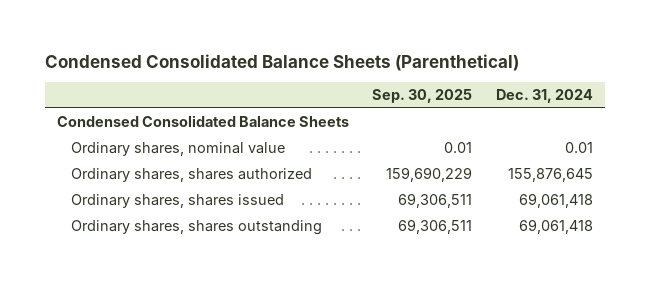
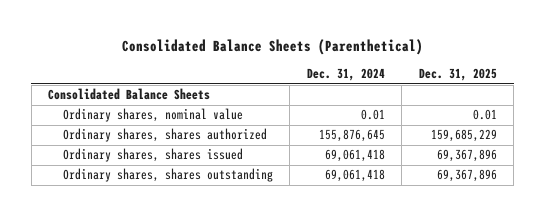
[44,53,519,71] Condensed Consolidated Balance Sheets (Parenthetical) -> [121,39,423,56] Consolidated Balance Sheets (Parenthetical)
[372,89,473,104] Sep. 30, 2025 -> none
none -> [418,68,497,82] Dec. 31, 2025
[56,115,349,128] Condensed Consolidated Balance Sheets -> [48,88,211,101] Consolidated Balance Sheets

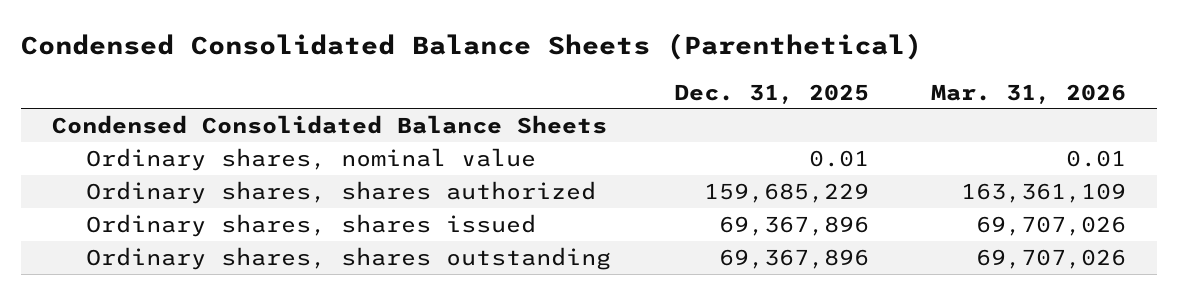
[121,39,423,56] Consolidated Balance Sheets (Parenthetical) -> [20,33,922,61] Condensed Consolidated Balance Sheets (Parenthetical)
[306,68,385,82] Dec. 31, 2024 -> none
none -> [931,83,1127,104] Mar. 31, 2026
[48,88,211,101] Consolidated Balance Sheets -> [52,114,608,134] Condensed Consolidated Balance Sheets

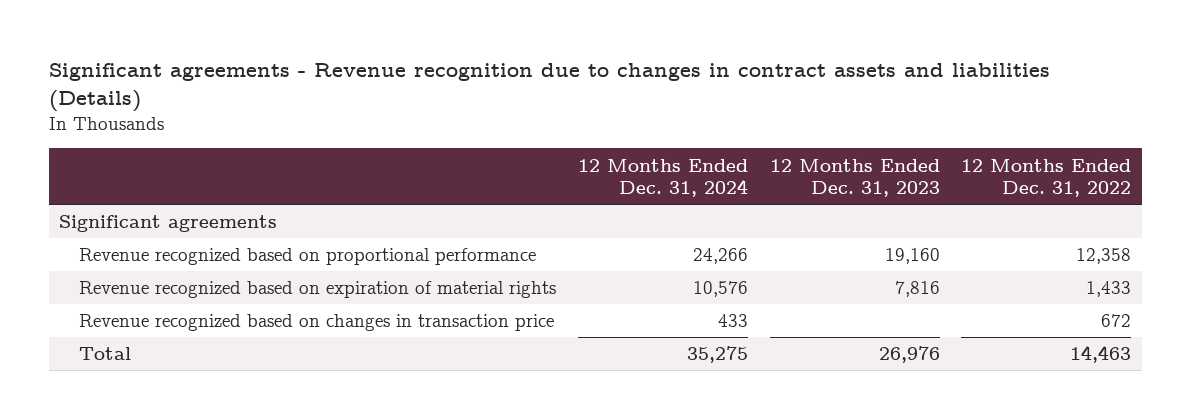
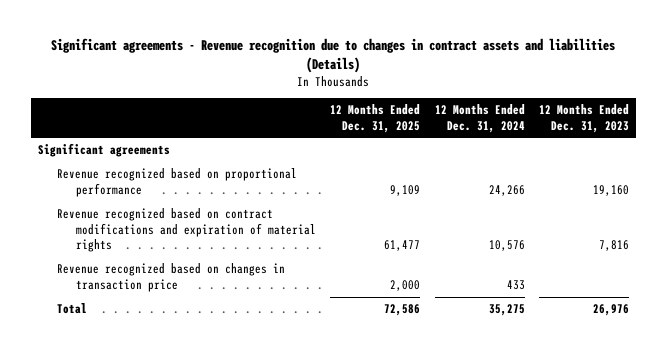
[961,158,1132,198] 12 Months Ended Dec. 31, 2022 -> none
none -> [330,104,421,133] 12 Months Ended Dec. 31, 2025
[79,281,557,299] Revenue recognized based on expiration of material rights -> [56,208,316,253] Revenue recognized based on contract modifications and expiration of material rights

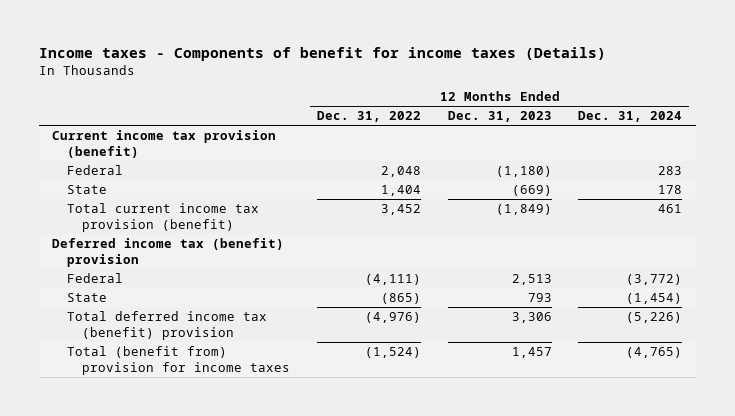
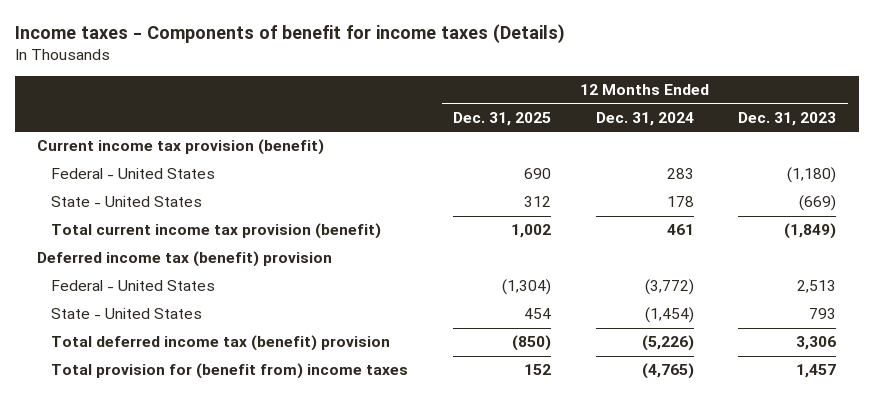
[316,111,421,123] Dec. 31, 2022 -> none
none -> [453,112,552,127] Dec. 31, 2025
[67,164,124,175] Federal -> [51,168,216,180] Federal - United States
[67,184,108,194] State -> [51,196,203,208] State - United States
[67,272,124,283] Federal -> [51,280,216,292] Federal - United States
[67,292,108,302] State -> [51,308,203,320] State - United States
[67,345,291,375] Total (benefit from) provision for income taxes -> [51,363,409,380] Total provision for (benefit from) income taxes

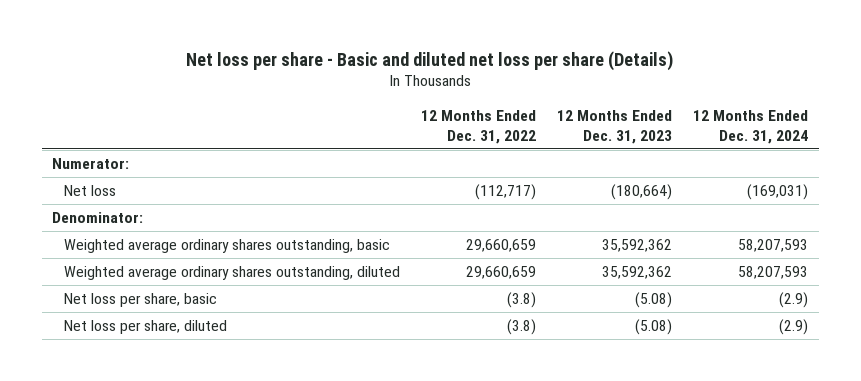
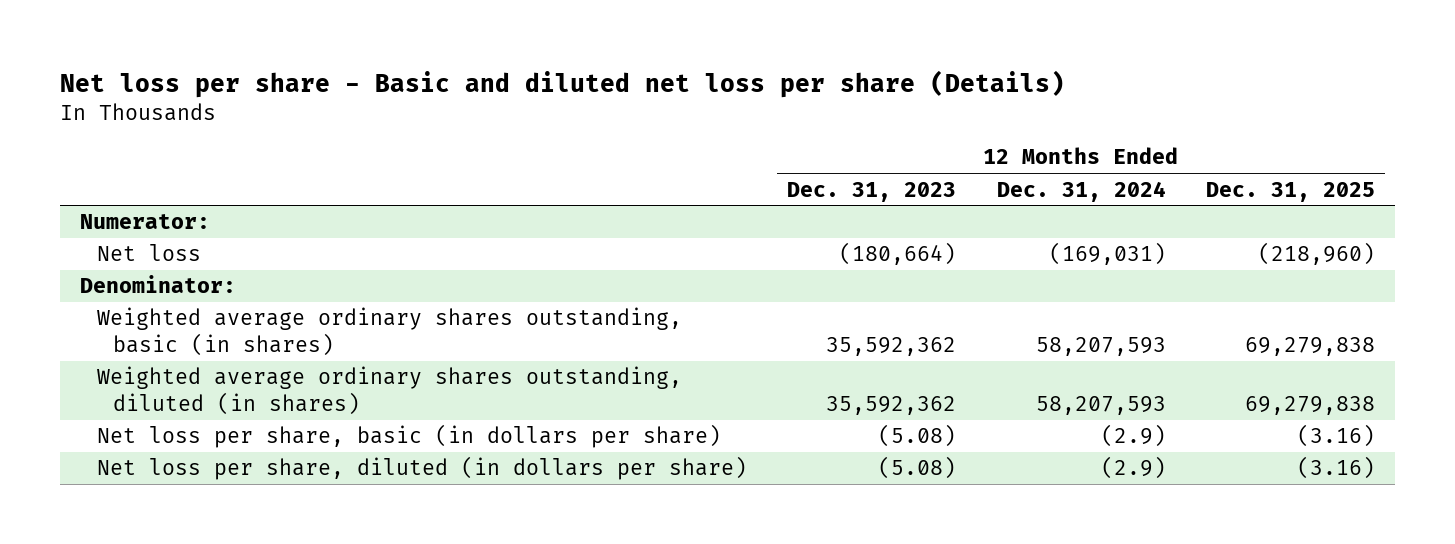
[421,109,537,144] 12 Months Ended Dec. 31, 2022 -> none
none -> [1206,181,1376,202] Dec. 31, 2025
[64,238,391,253] Weighted average ordinary shares outstanding, basic -> [96,307,682,356] Weighted average ordinary shares outstanding, basic (in shares)
[64,265,401,280] Weighted average ordinary shares outstanding, diluted -> [96,366,682,415] Weighted average ordinary shares outstanding, diluted (in shares)
[64,292,218,307] Net loss per share, basic -> [96,424,721,449] Net loss per share, basic (in dollars per share)
[64,319,228,334] Net loss per share, diluted -> [96,456,747,481] Net loss per share, diluted (in dollars per share)

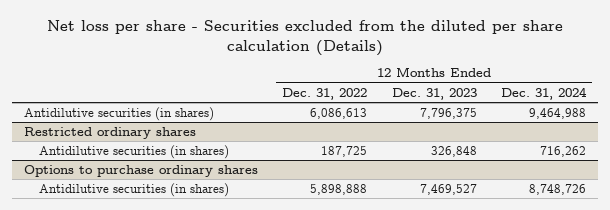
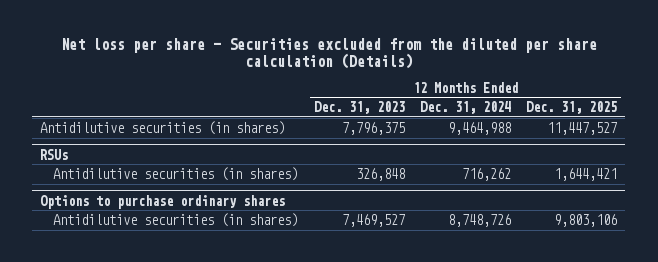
[282,87,368,100] Dec. 31, 2022 -> none
none -> [526,101,618,115] Dec. 31, 2025
[23,127,196,140] Restricted ordinary shares -> [40,148,69,160] RSUs

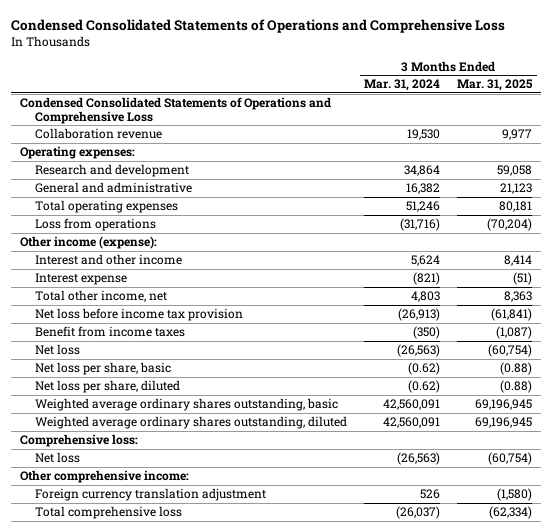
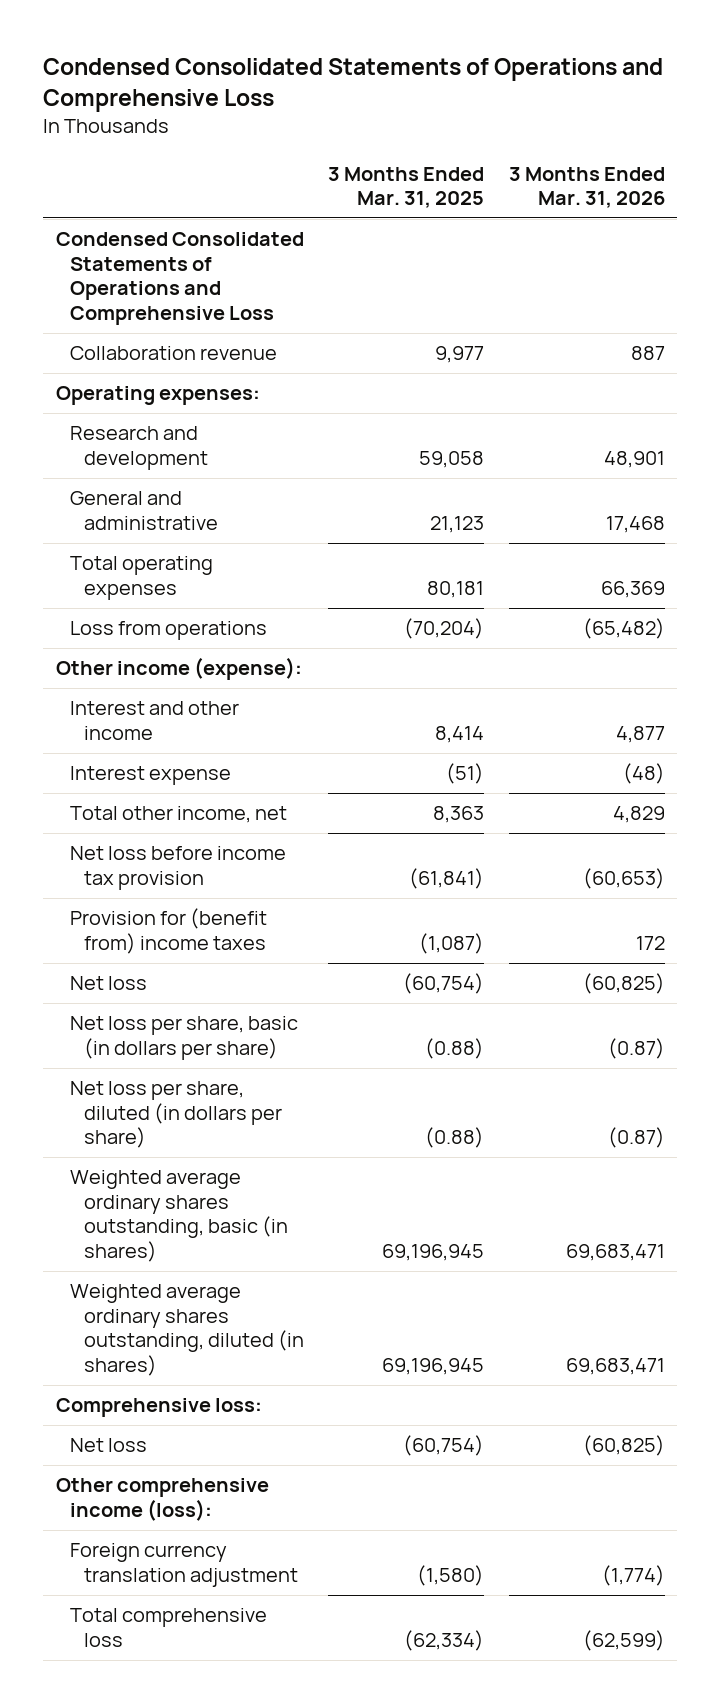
[364,79,441,92] Mar. 31, 2024 -> none
none -> [508,166,665,209] 3 Months Ended Mar. 31, 2026
[34,326,185,338] Benefit from income taxes -> [69,908,267,954] Provision for (benefit from) income taxes
[34,362,171,376] Net loss per share, basic -> [69,1016,298,1060] Net loss per share, basic (in dollars per share)
[34,380,180,394] Net loss per share, diluted -> [69,1081,282,1149] Net loss per share, diluted (in dollars per share)
[34,398,338,412] Weighted average ordinary shares outstanding, basic -> [69,1170,288,1262] Weighted average ordinary shares outstanding, basic (in shares)
[34,416,347,430] Weighted average ordinary shares outstanding, diluted -> [69,1284,304,1376] Weighted average ordinary shares outstanding, diluted (in shares)
[19,470,189,484] Other comprehensive income: -> [55,1478,269,1521] Other comprehensive income (loss):

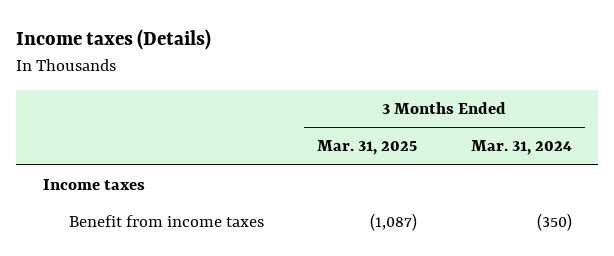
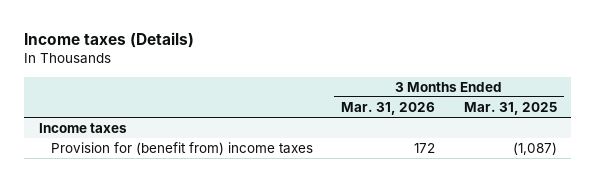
[470,140,572,156] Mar. 31, 2024 -> none
none -> [341,101,436,115] Mar. 31, 2026
[69,215,265,228] Benefit from income taxes -> [50,142,313,156] Provision for (benefit from) income taxes

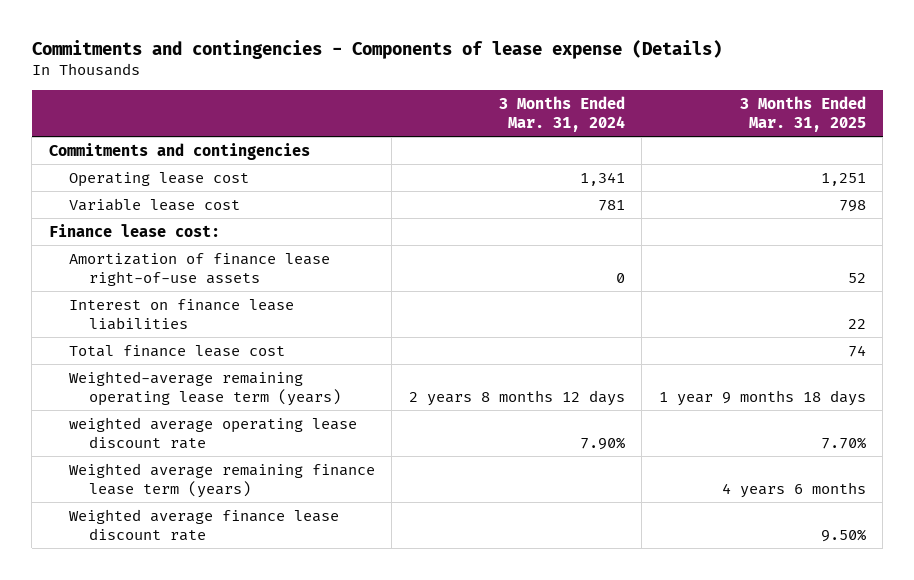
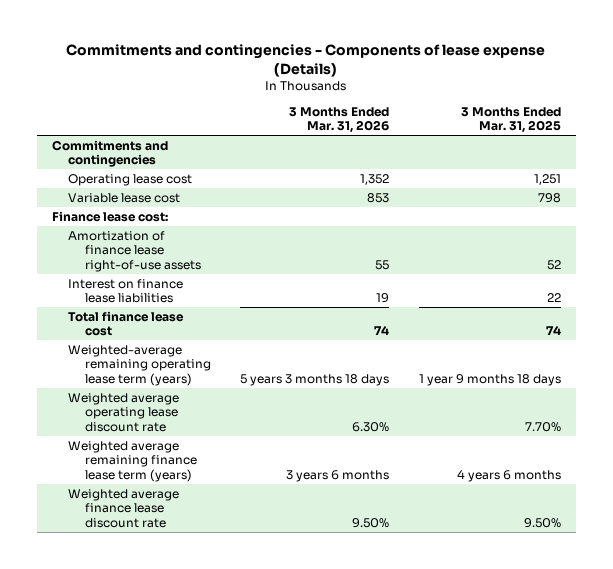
[498,95,625,132] 3 Months Ended Mar. 31, 2024 -> none
none -> [289,106,390,134] 3 Months Ended Mar. 31, 2026
[69,416,358,449] weighted average operating lease discount rate -> [68,392,180,432] Weighted average operating lease discount rate

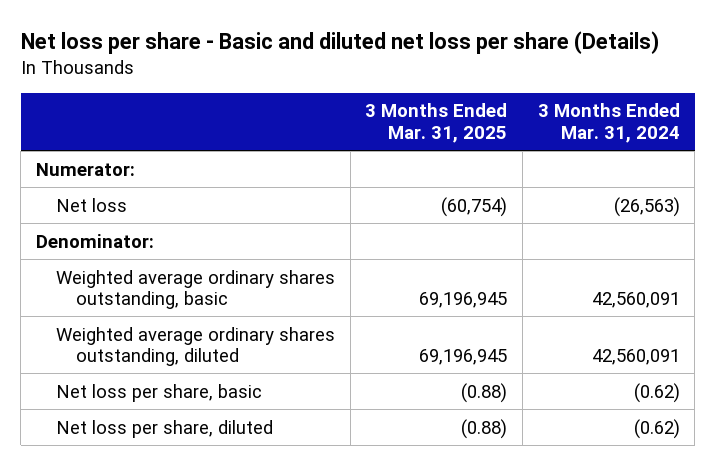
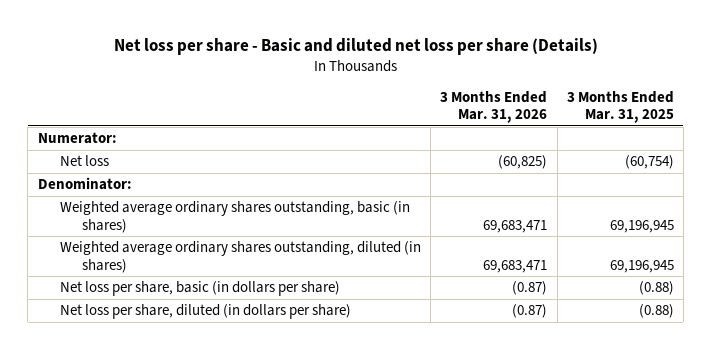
[537,103,680,143] 3 Months Ended Mar. 31, 2024 -> none
none -> [440,91,548,124] 3 Months Ended Mar. 31, 2026
[55,269,335,309] Weighted average ordinary shares outstanding, basic -> [60,201,411,233] Weighted average ordinary shares outstanding, basic (in shares)
[55,326,335,366] Weighted average ordinary shares outstanding, diluted -> [60,241,422,273] Weighted average ordinary shares outstanding, diluted (in shares)
[55,383,262,402] Net loss per share, basic -> [60,281,341,297] Net loss per share, basic (in dollars per share)
[55,419,273,438] Net loss per share, diluted -> [60,304,352,320] Net loss per share, diluted (in dollars per share)

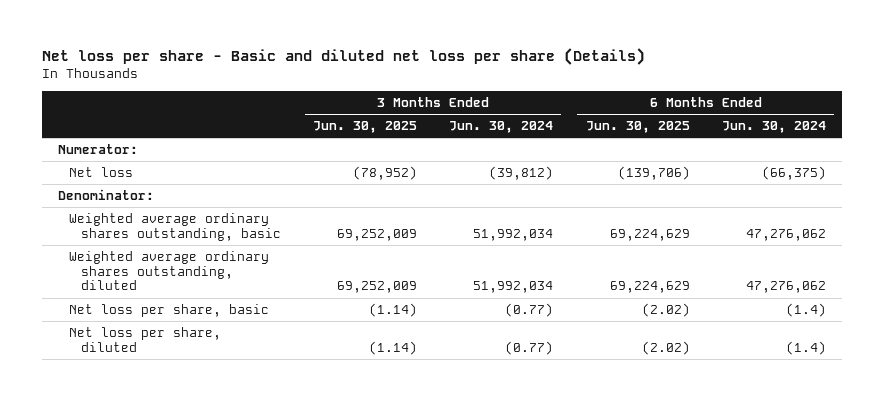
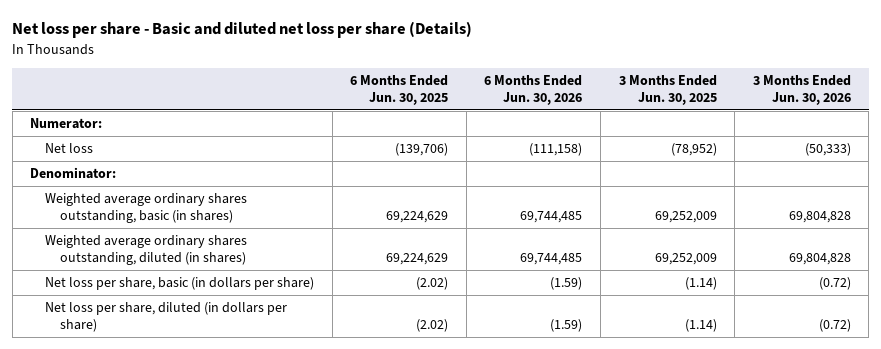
[449,121,554,134] Jun. 30, 2024 -> none
[721,121,826,134] Jun. 30, 2024 -> none
none -> [484,74,583,105] 6 Months Ended Jun. 30, 2026
none -> [752,74,851,105] 3 Months Ended Jun. 30, 2026
[69,213,281,241] Weighted average ordinary shares outstanding, basic -> [45,193,248,223] Weighted average ordinary shares outstanding, basic (in shares)
[69,251,270,291] Weighted average ordinary shares outstanding, diluted -> [45,235,248,265] Weighted average ordinary shares outstanding, diluted (in shares)
[69,304,270,318] Net loss per share, basic -> [45,277,315,291] Net loss per share, basic (in dollars per share)
[69,327,222,352] Net loss per share, diluted -> [45,302,288,332] Net loss per share, diluted (in dollars per share)

